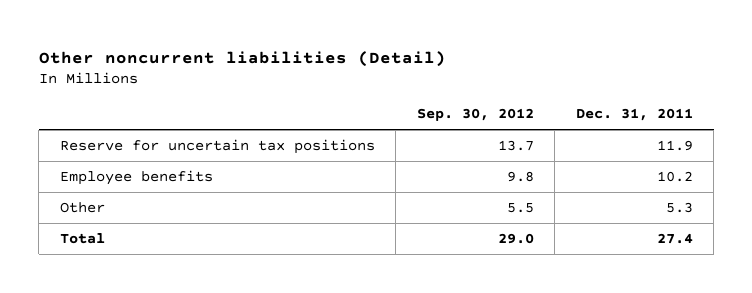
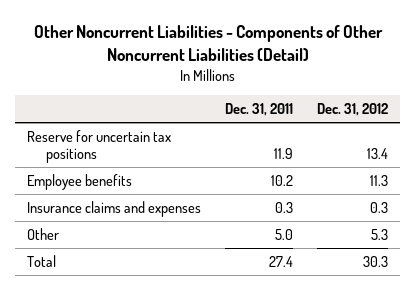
[38,50,446,67] Other noncurrent liabilities (Detail) -> [33,25,383,61] Other Noncurrent Liabilities - Components of Other Noncurrent Liabilities (Detail)
[416,108,534,122] Sep. 30, 2012 -> none
none -> [317,103,389,117] Dec. 31, 2012
none -> [27,200,202,217] Insurance claims and expenses
[665,201,693,213] 5.3 -> [275,228,294,240] 5.0

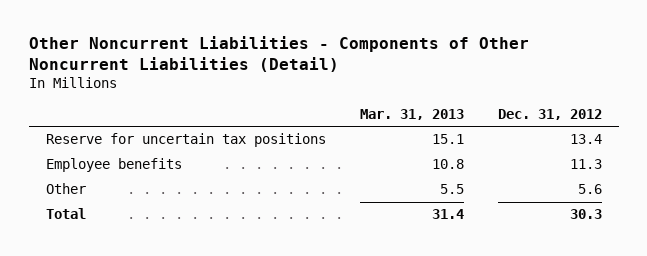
[225,103,294,117] Dec. 31, 2011 -> none
none -> [359,109,464,121] Mar. 31, 2013
[27,200,202,217] Insurance claims and expenses -> none
[371,228,389,240] 5.3 -> [577,184,602,195] 5.6

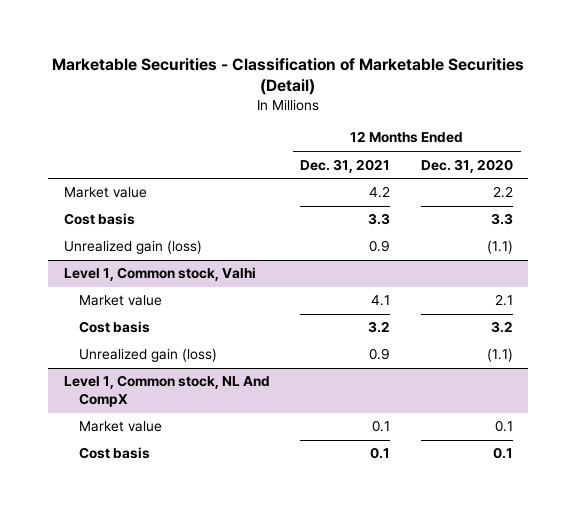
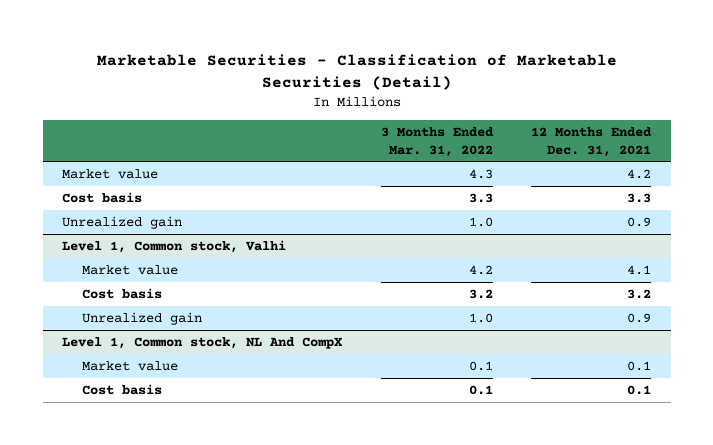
[420,158,513,173] Dec. 31, 2020 -> none
none -> [380,126,494,157] 3 Months Ended Mar. 31, 2022
[63,240,202,255] Unrealized gain (loss) -> [62,215,183,229] Unrealized gain
[78,348,217,363] Unrealized gain (loss) -> [82,311,203,325] Unrealized gain

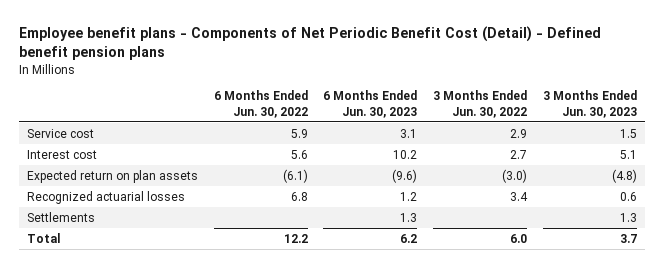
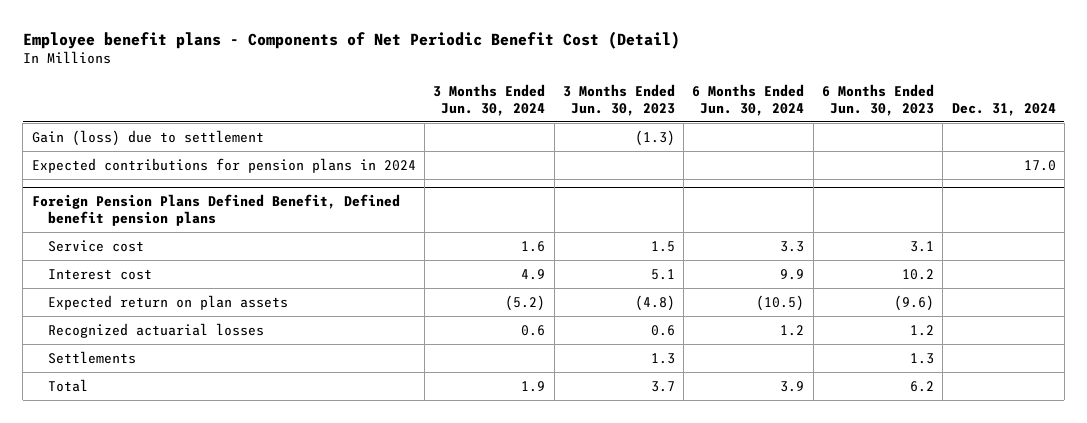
[19,26,602,61] Employee benefit plans - Components of Net Periodic Benefit Cost (Detail) - Defined benefit pension plans -> [22,30,680,49] Employee benefit plans - Components of Net Periodic Benefit Cost (Detail)
[213,90,308,118] 6 Months Ended Jun. 30, 2022 -> none
[433,90,528,118] 3 Months Ended Jun. 30, 2022 -> none
none -> [433,84,546,116] 3 Months Ended Jun. 30, 2024
none -> [692,84,805,116] 6 Months Ended Jun. 30, 2024
none -> [951,102,1056,116] Dec. 31, 2024
none -> [31,129,264,146] Gain (loss) due to settlement
none -> [31,157,416,173] Expected contributions for pension plans in 2024
none -> [31,194,400,226] Foreign Pension Plans Defined Benefit, Defined benefit pension plans

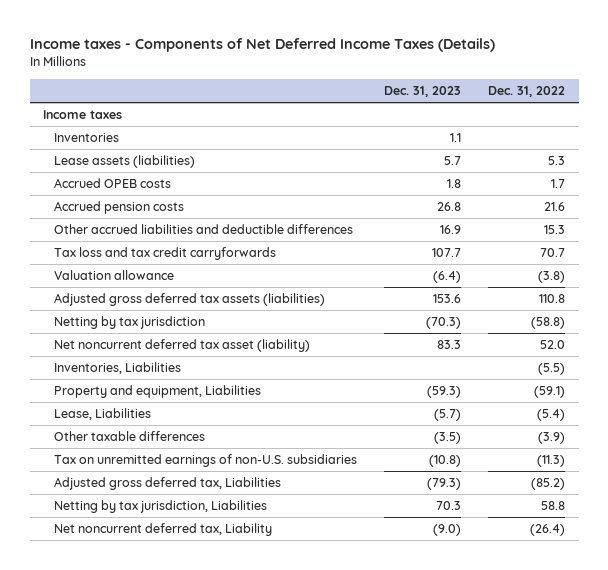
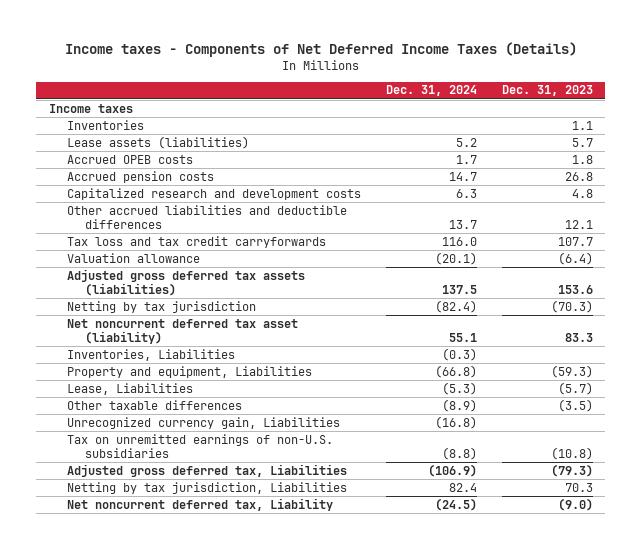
[488,86,566,98] Dec. 31, 2022 -> none
none -> [385,85,477,97] Dec. 31, 2024
none -> [67,187,362,200] Capitalized research and development costs
[440,225,462,235] 16.9 -> [564,220,593,230] 12.1
none -> [67,416,341,429] Unrecognized currency gain, Liabilities

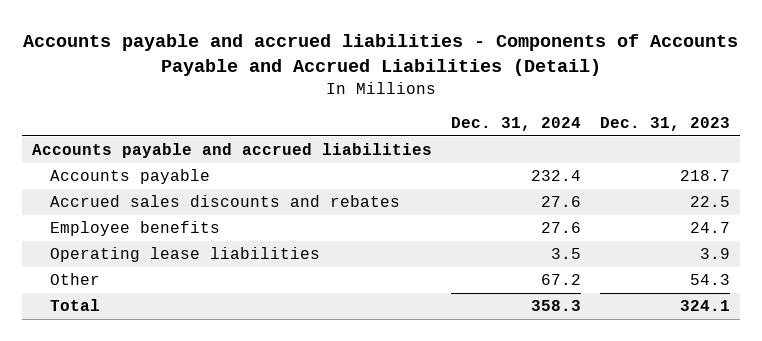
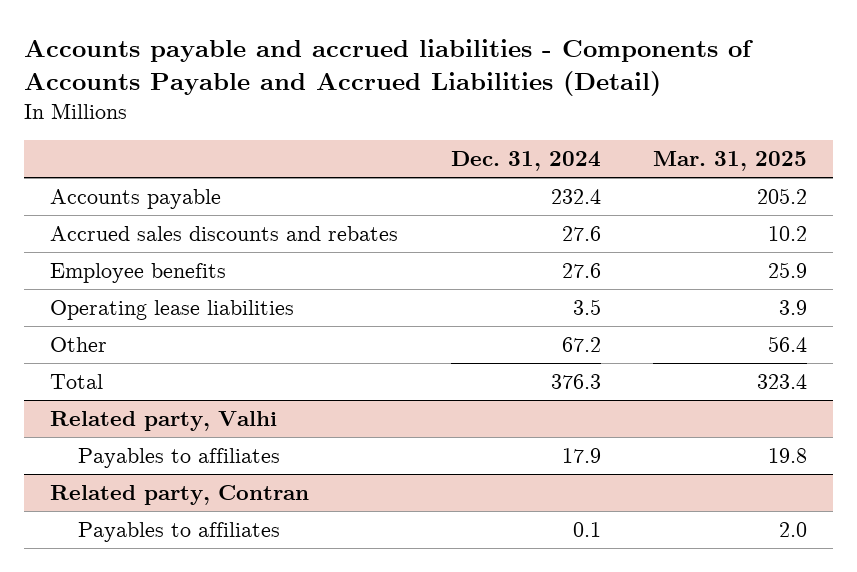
[600,117,731,132] Dec. 31, 2023 -> none
none -> [653,151,808,172] Mar. 31, 2025
[31,143,432,159] Accounts payable and accrued liabilities -> none
[531,300,582,312] 358.3 -> [550,374,601,390] 376.3
none -> [50,411,278,432] Related party, Valhi
none -> [78,448,281,469] Payables to affiliates
none -> [50,485,310,506] Related party, Contran
none -> [78,522,281,543] Payables to affiliates

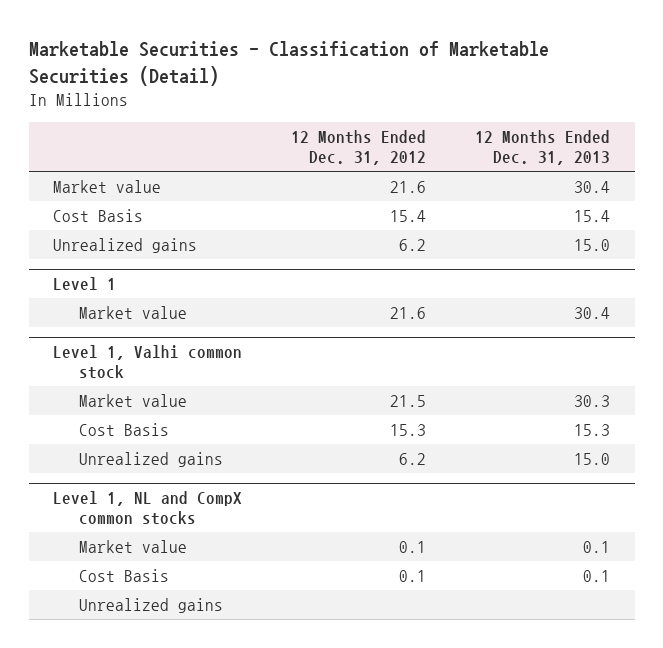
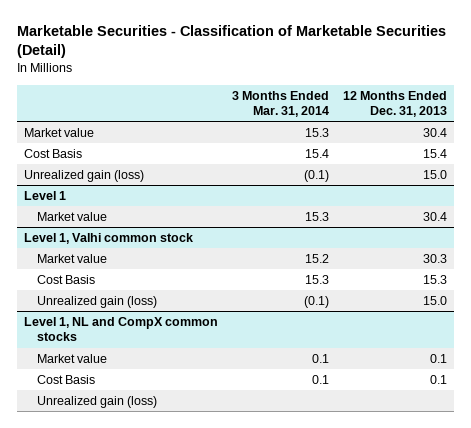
[291,129,427,166] 12 Months Ended Dec. 31, 2012 -> none
none -> [231,90,329,118] 3 Months Ended Mar. 31, 2014
[53,237,198,253] Unrealized gains -> [23,169,144,182] Unrealized gain (loss)
[78,451,223,467] Unrealized gains -> [37,295,158,308] Unrealized gain (loss)
[78,597,223,613] Unrealized gains -> [37,395,158,408] Unrealized gain (loss)

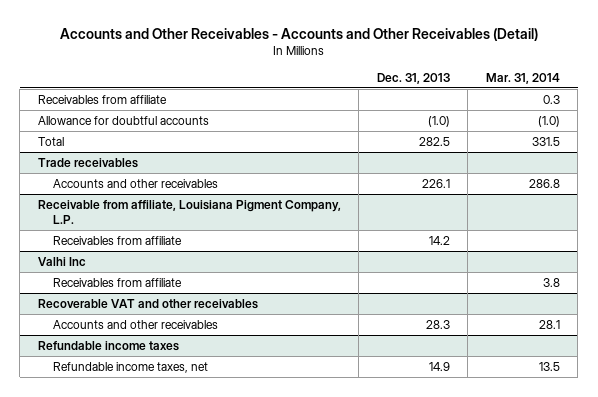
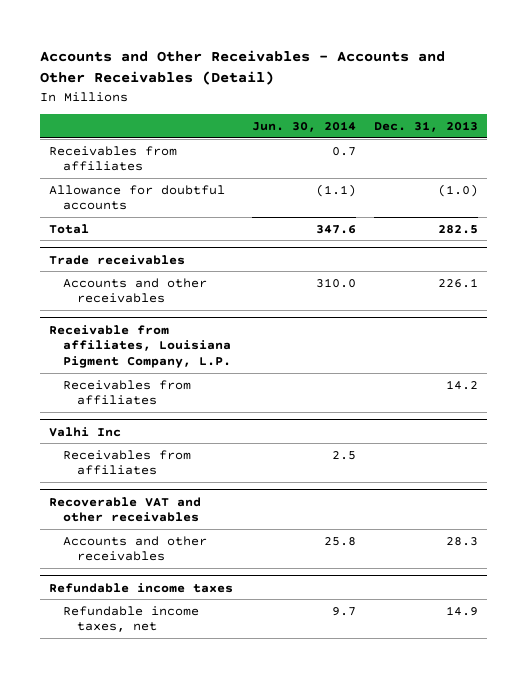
[485,72,560,84] Mar. 31, 2014 -> none
none -> [251,121,356,133] Jun. 30, 2014
[37,94,167,104] Receivables from affiliate -> [49,145,178,172] Receivables from affiliates
[37,199,341,225] Receivable from affiliate, Louisiana Pigment Company, L.P. -> [49,324,232,368] Receivable from affiliates, Louisiana Pigment Company, L.P.
[52,235,182,245] Receivables from affiliate -> [63,379,192,406] Receivables from affiliates
[52,277,182,287] Receivables from affiliate -> [63,449,192,476] Receivables from affiliates

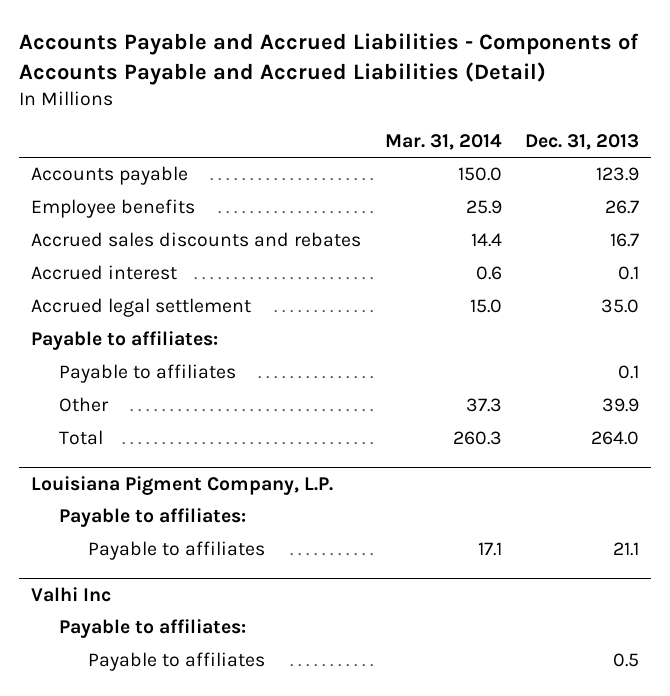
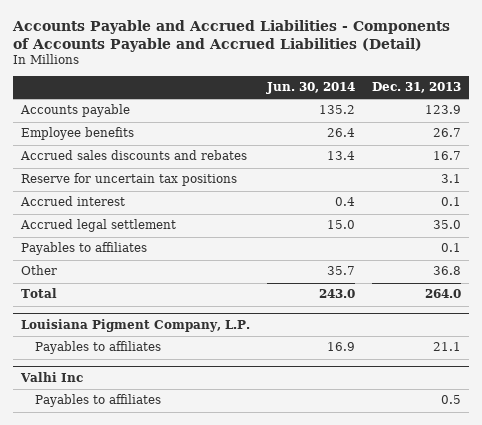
[384,134,502,151] Mar. 31, 2014 -> none
none -> [265,82,355,95] Jun. 30, 2014
none -> [21,173,238,187] Reserve for uncertain tax positions
[30,331,218,351] Payable to affiliates: -> none
[59,364,237,384] Payable to affiliates -> [21,242,148,256] Payables to affiliates
[602,398,640,413] 39.9 -> [432,266,461,276] 36.8
[59,508,247,528] Payable to affiliates: -> none
[88,541,266,561] Payable to affiliates -> [34,341,161,355] Payables to affiliates
[59,619,247,639] Payable to affiliates: -> none
[88,652,266,672] Payable to affiliates -> [34,394,161,408] Payables to affiliates

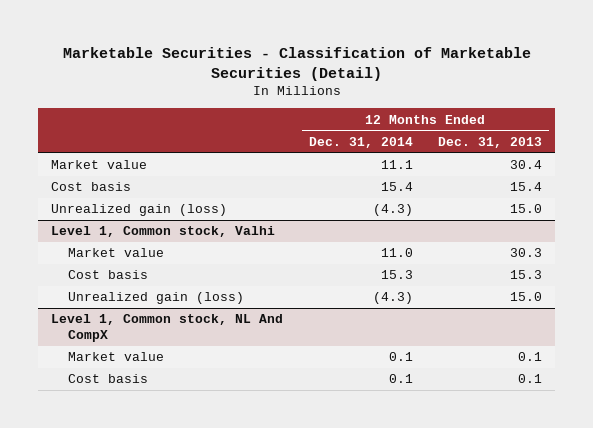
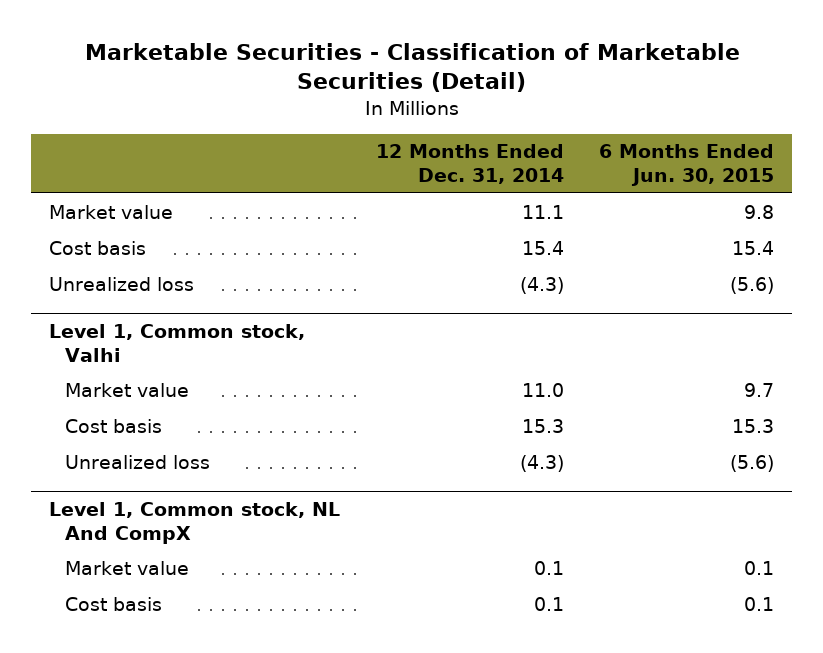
[438,137,543,149] Dec. 31, 2013 -> none
none -> [599,144,775,186] 6 Months Ended Jun. 30, 2015
[50,204,227,217] Unrealized gain (loss) -> [48,276,194,291] Unrealized loss
[67,292,244,305] Unrealized gain (loss) -> [65,454,211,469] Unrealized loss

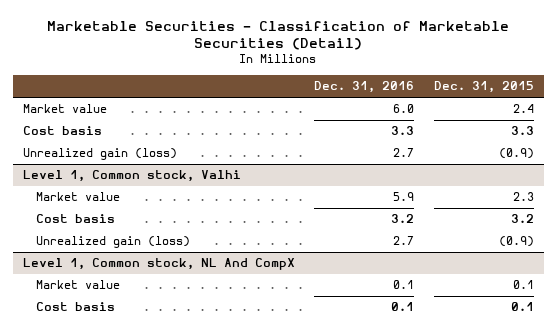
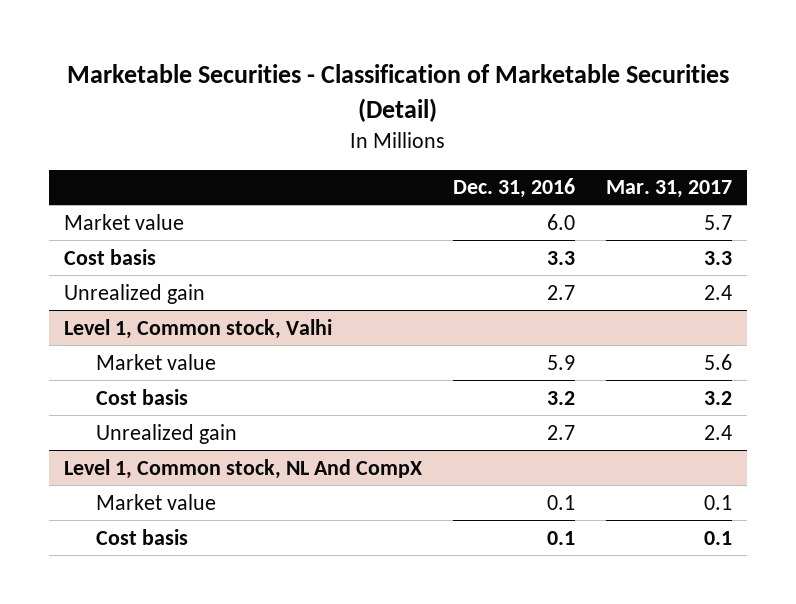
[433,81,534,94] Dec. 31, 2015 -> none
none -> [605,180,732,199] Mar. 31, 2017
[22,148,177,161] Unrealized gain (loss) -> [64,283,206,304] Unrealized gain
[35,236,190,249] Unrealized gain (loss) -> [95,423,237,444] Unrealized gain

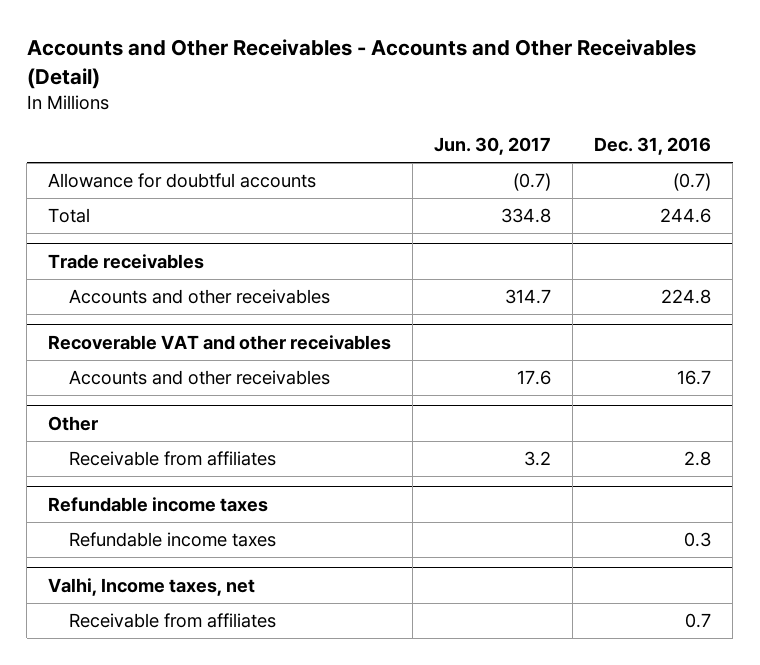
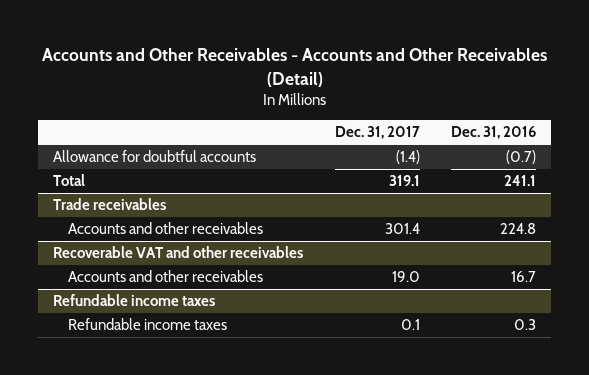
[434,137,552,156] Jun. 30, 2017 -> none
none -> [334,126,420,140] Dec. 31, 2017
[660,207,712,223] 244.6 -> [503,175,536,187] 241.1
[48,415,99,431] Other -> none
[69,450,277,466] Receivable from affiliates -> none
[48,577,256,596] Valhi, Income taxes, net -> none
[69,612,277,628] Receivable from affiliates -> none

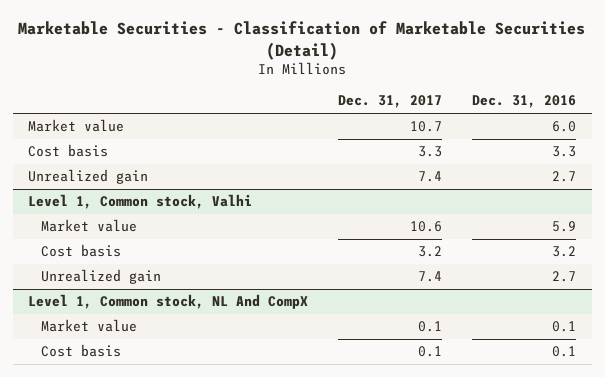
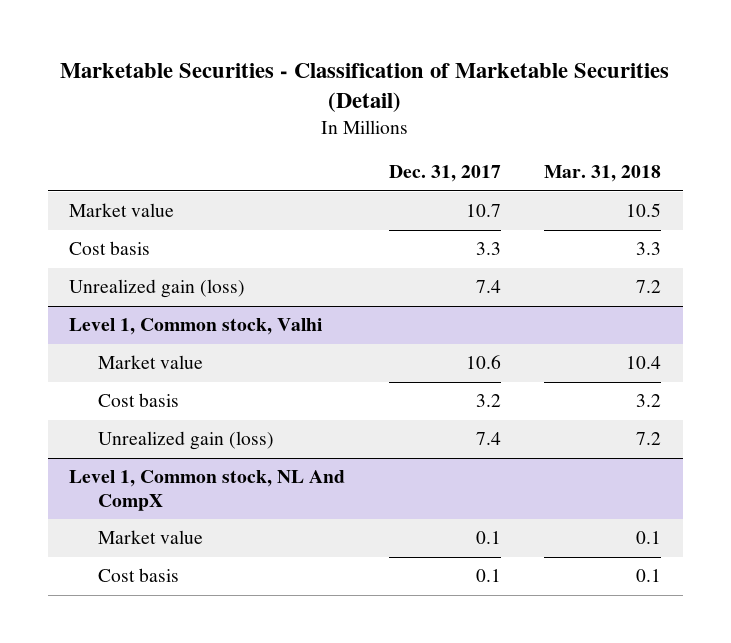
[472,95,577,109] Dec. 31, 2016 -> none
none -> [544,165,662,183] Mar. 31, 2018
[28,169,149,185] Unrealized gain -> [69,279,246,299] Unrealized gain (loss)
[40,269,161,285] Unrealized gain -> [97,431,274,451] Unrealized gain (loss)

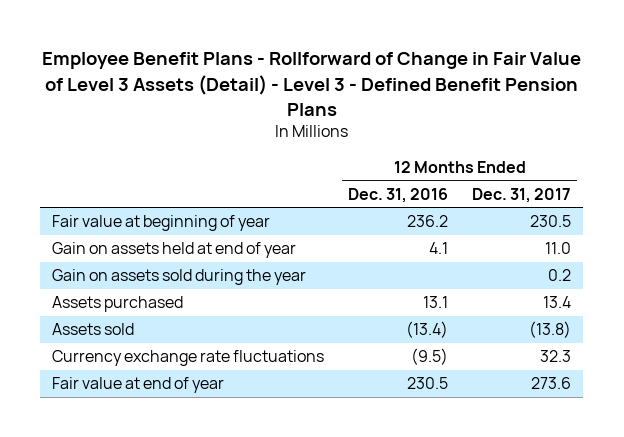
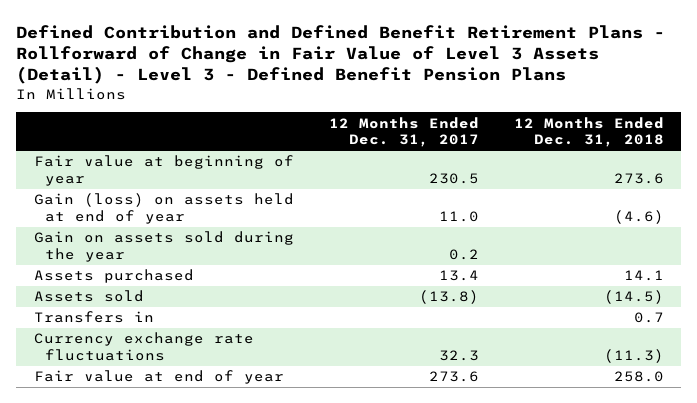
[41,52,581,116] Employee Benefit Plans - Rollforward of Change in Fair Value of Level 3 Assets (Detail) - Level 3 - Defined Benefit Pension Plans -> [16,24,666,85] Defined Contribution and Defined Benefit Retirement Plans - Rollforward of Change in Fair Value of Level 3 Assets (Detail) - Level 3 - Defined Benefit Pension Plans
[348,187,449,203] Dec. 31, 2016 -> none
none -> [513,116,664,148] 12 Months Ended Dec. 31, 2018
[52,242,297,259] Gain on assets held at end of year -> [33,193,294,225] Gain (loss) on assets held at end of year
none -> [33,311,154,324] Transfers in

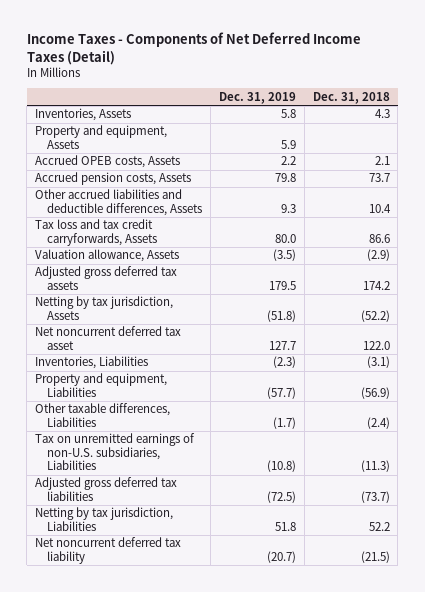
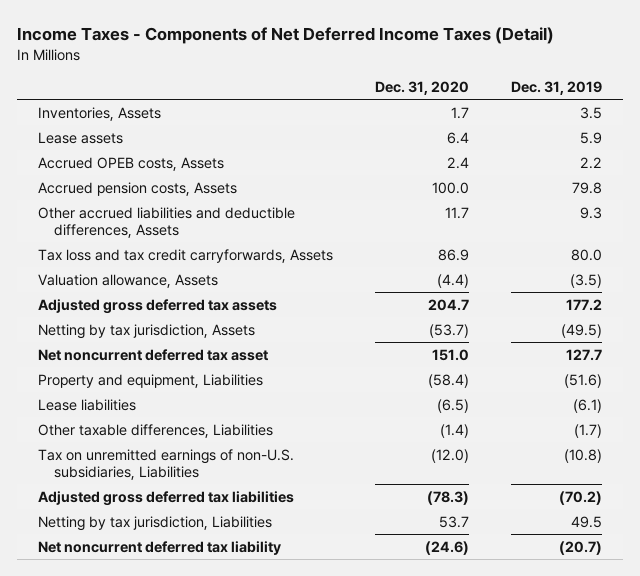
[312,91,390,104] Dec. 31, 2018 -> none
none -> [374,81,469,96] Dec. 31, 2020
[35,125,168,149] Property and equipment, Assets -> none
[280,109,296,119] 5.8 -> [579,106,602,119] 3.5
none -> [38,131,124,144] Lease assets
[268,280,296,290] 179.5 -> [565,298,602,311] 177.2
[266,309,296,322] (51.8) -> [560,323,602,338] (49.5)
[35,356,149,370] Inventories, Liabilities -> none
[266,386,296,399] (57.7) -> [563,373,602,388] (51.6)
none -> [38,398,137,411] Lease liabilities
[266,490,296,503] (72.5) -> [558,490,602,505] (70.2)
[274,521,296,531] 51.8 -> [570,515,602,528] 49.5

